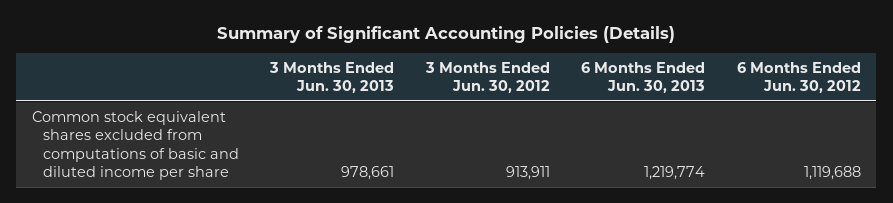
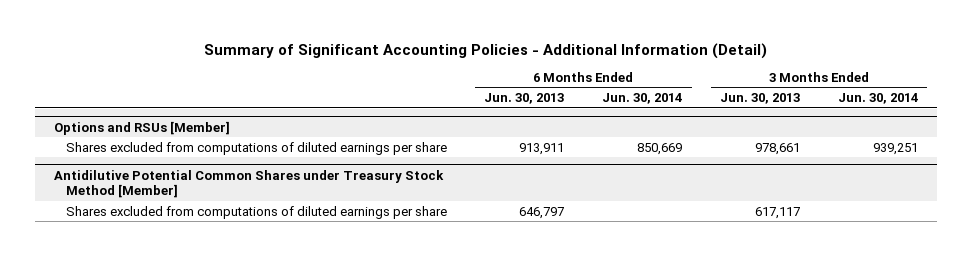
[217,25,676,43] Summary of Significant Accounting Policies (Details) -> [203,42,767,59] Summary of Significant Accounting Policies - Additional Information (Detail)
[424,61,550,94] 3 Months Ended Jun. 30, 2012 -> none
[736,61,861,94] 6 Months Ended Jun. 30, 2012 -> none
none -> [602,93,683,105] Jun. 30, 2014
none -> [837,93,918,105] Jun. 30, 2014
none -> [53,120,230,135] Options and RSUs [Member]
[32,110,240,181] Common stock equivalent shares excluded from computations of basic and diluted income per share -> [65,141,447,155] Shares excluded from computations of diluted earnings per share
[644,166,706,181] 1,219,774 -> [519,142,565,155] 913,911
none -> [53,169,444,199] Antidilutive Potential Common Shares under Treasury Stock Method [Member]
none -> [65,205,447,219] Shares excluded from computations of diluted earnings per share

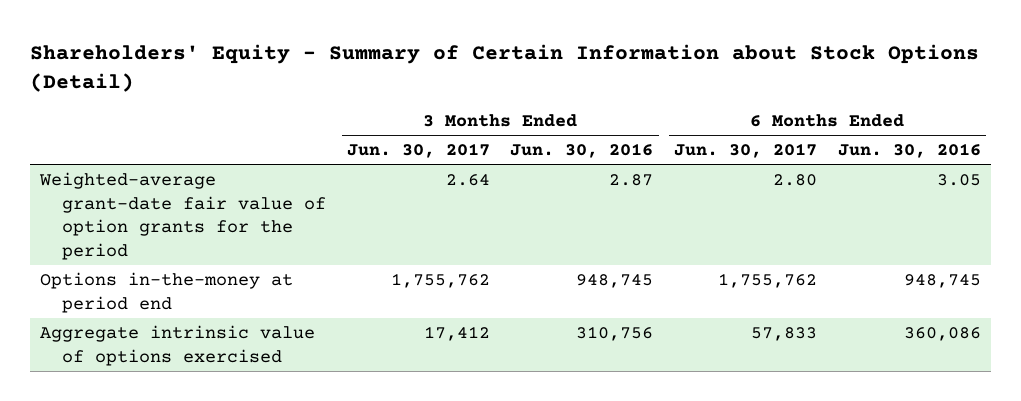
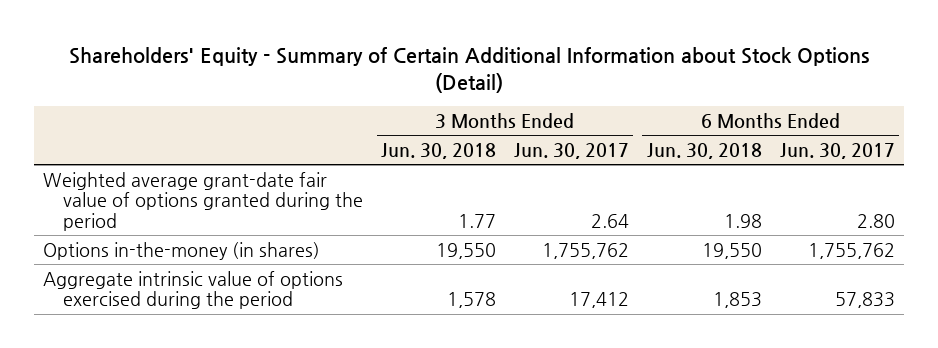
[30,43,980,92] Shareholders' Equity - Summary of Certain Information about Stock Options (Detail) -> [68,46,869,93] Shareholders' Equity - Summary of Certain Additional Information about Stock Options (Detail)
[510,143,654,159] Jun. 30, 2016 -> none
[837,143,981,159] Jun. 30, 2016 -> none
none -> [381,142,497,159] Jun. 30, 2018
none -> [646,142,762,159] Jun. 30, 2018
[39,171,327,261] Weighted-average grant-date fair value of option grants for the period -> [43,171,364,231] Weighted average grant-date fair value of options granted during the period
[40,271,294,313] Options in-the-money at period end -> [43,241,321,260] Options in-the-money (in shares)
[40,324,316,366] Aggregate intrinsic value of options exercised -> [43,270,344,310] Aggregate intrinsic value of options exercised during the period

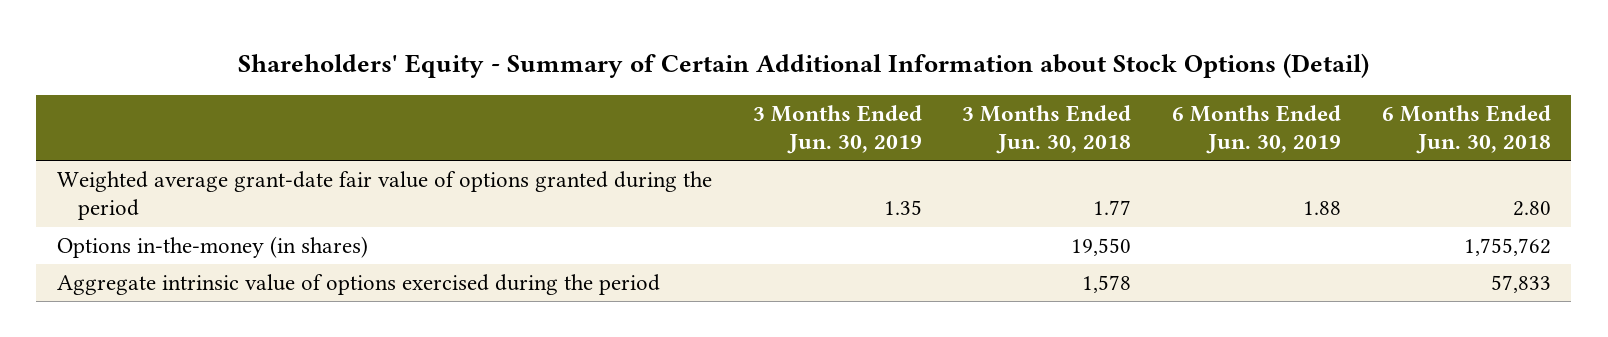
[513,142,629,159] Jun. 30, 2017 -> none
[779,142,895,159] Jun. 30, 2017 -> none
none -> [752,104,922,155] 3 Months Ended Jun. 30, 2019
none -> [1172,104,1342,155] 6 Months Ended Jun. 30, 2019
[723,213,762,228] 1.98 -> [1512,201,1551,217] 2.80
[701,242,762,259] 19,550 -> [1463,238,1551,257] 1,755,762
[712,292,762,309] 1,853 -> [1490,275,1551,294] 57,833

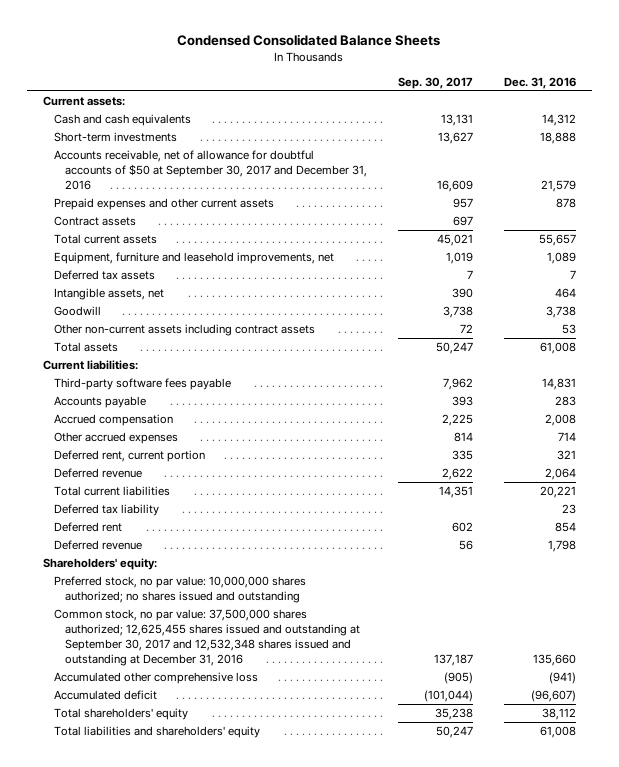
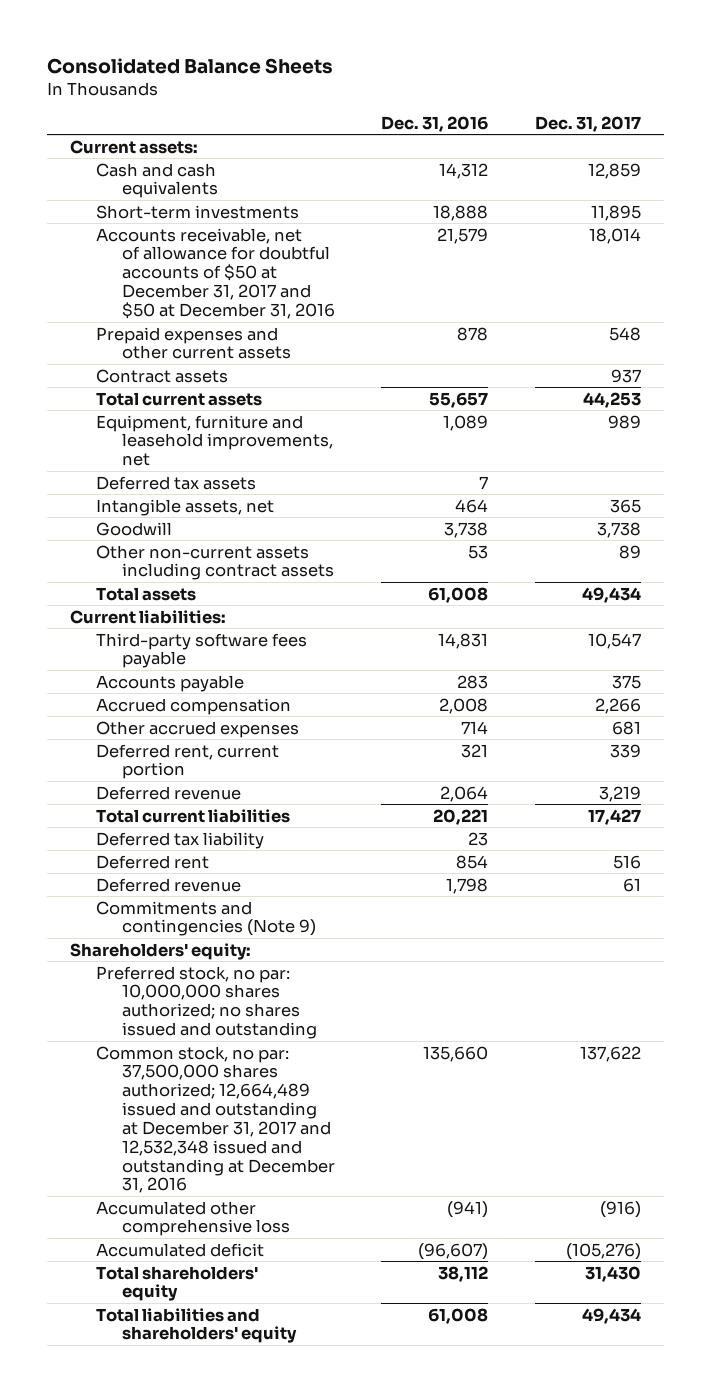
[177,34,441,47] Condensed Consolidated Balance Sheets -> [47,57,334,74] Consolidated Balance Sheets
[398,76,474,89] Sep. 30, 2017 -> none
none -> [534,115,641,132] Dec. 31, 2017
[53,150,367,191] Accounts receivable, net of allowance for doubtful accounts of $50 at September 30, 2017 and December 31, 2016 -> [96,227,335,319] Accounts receivable, net of allowance for doubtful accounts of $50 at December 31, 2017 and $50 at December 31, 2016
none -> [96,900,316,937] Commitments and contingencies (Note 9)
[53,576,306,604] Preferred stock, no par value: 10,000,000 shares authorized; no shares issued and outstanding -> [96,965,317,1040] Preferred stock, no par: 10,000,000 shares authorized; no shares issued and outstanding
[53,609,360,667] Common stock, no par value: 37,500,000 shares authorized; 12,625,455 shares issued and outstanding at September 30, 2017 and 12,532,348 shares issued and outstanding at December 31, 2016 -> [96,1045,335,1194] Common stock, no par: 37,500,000 shares authorized; 12,664,489 issued and outstanding at December 31, 2017 and 12,532,348 issued and outstanding at December 31, 2016

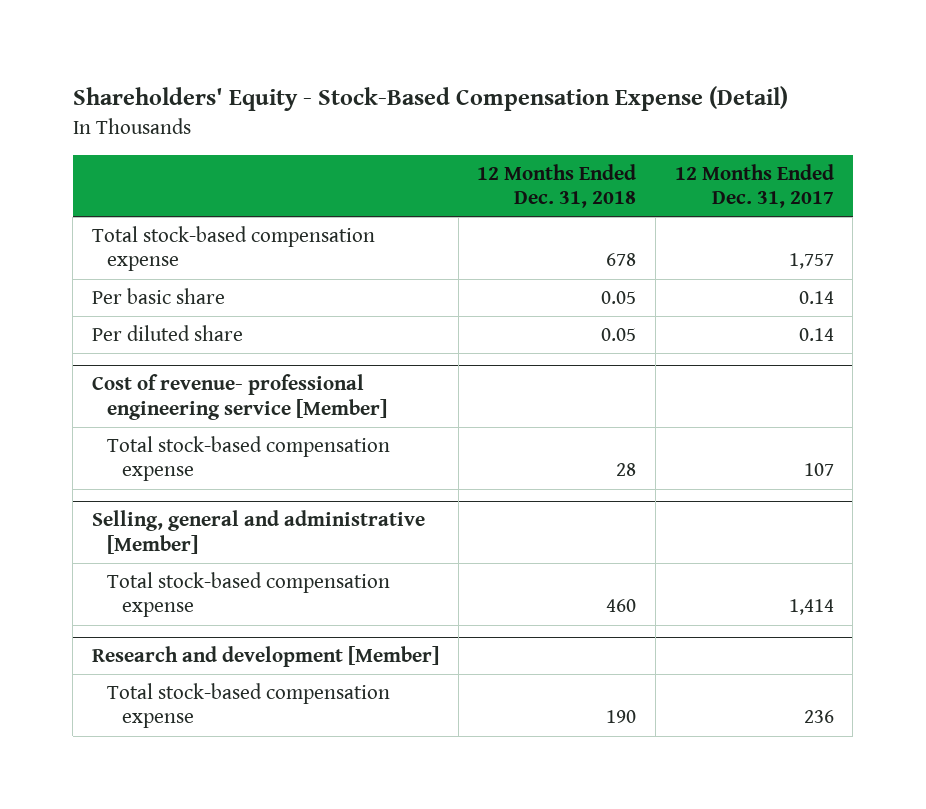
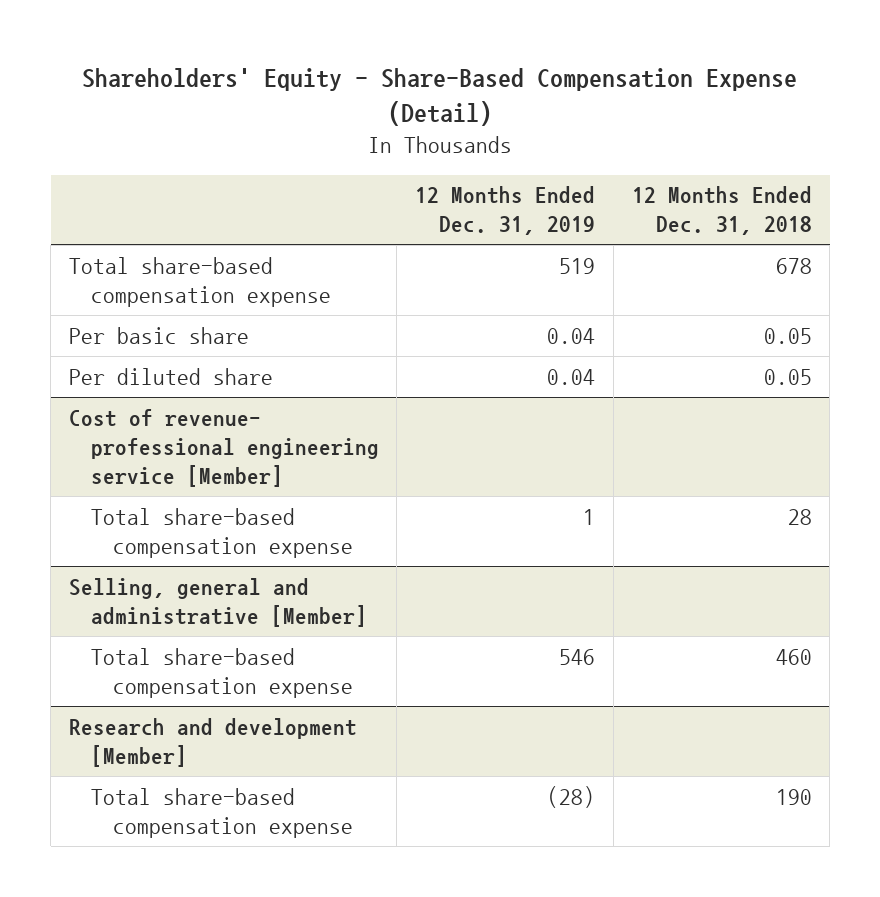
[72,86,788,112] Shareholders' Equity - Stock-Based Compensation Expense (Detail) -> [82,67,798,127] Shareholders' Equity - Share-Based Compensation Expense (Detail)
[674,163,834,209] 12 Months Ended Dec. 31, 2017 -> none
none -> [415,186,596,236] 12 Months Ended Dec. 31, 2019
[91,226,375,272] Total stock-based compensation expense -> [68,256,331,307] Total share-based compensation expense
[106,436,390,482] Total stock-based compensation expense -> [90,507,353,558] Total share-based compensation expense
[106,572,390,618] Total stock-based compensation expense -> [90,647,353,698] Total share-based compensation expense
[106,683,390,729] Total stock-based compensation expense -> [90,787,353,838] Total share-based compensation expense

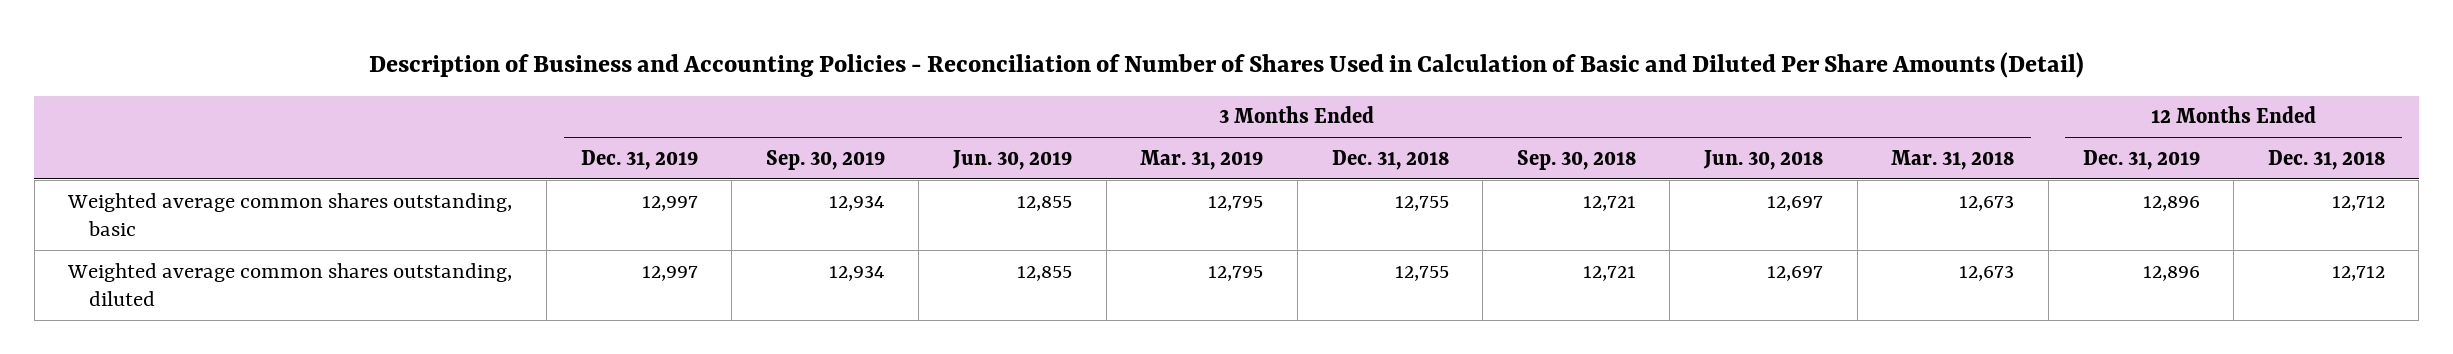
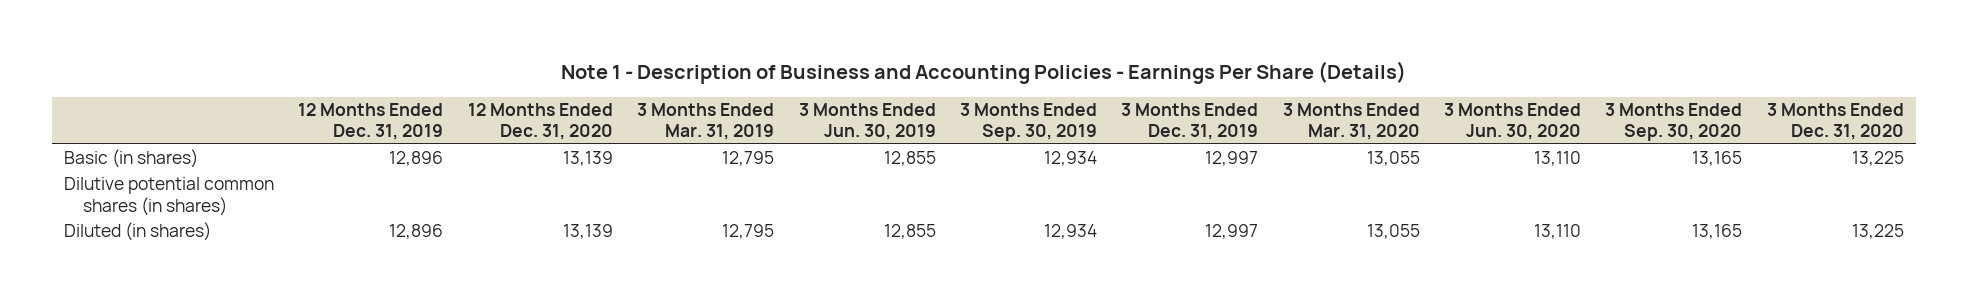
[368,51,2084,78] Description of Business and Accounting Policies - Reconciliation of Number of Shares Used in Calculation of Basic and Diluted Per Share Amounts (Detail) -> [560,61,1406,85] Note 1 - Description of Business and Accounting Policies - Earnings Per Share (Details)
[1331,149,1449,170] Dec. 31, 2018 -> none
[1516,149,1636,170] Sep. 30, 2018 -> none
[1703,149,1824,170] Jun. 30, 2018 -> none
[1891,149,2015,170] Mar. 31, 2018 -> none
[2267,149,2385,170] Dec. 31, 2018 -> none
none -> [467,102,613,141] 12 Months Ended Dec. 31, 2020
none -> [1282,102,1420,141] 3 Months Ended Mar. 31, 2020
none -> [1443,102,1581,141] 3 Months Ended Jun. 30, 2020
none -> [1605,102,1743,142] 3 Months Ended Sep. 30, 2020
none -> [1766,102,1904,141] 3 Months Ended Dec. 31, 2020
[67,192,513,236] Weighted average common shares outstanding, basic -> [64,149,199,169] Basic (in shares)
none -> [64,177,275,216] Dilutive potential common shares (in shares)
[67,262,513,306] Weighted average common shares outstanding, diluted -> [64,222,212,242] Diluted (in shares)

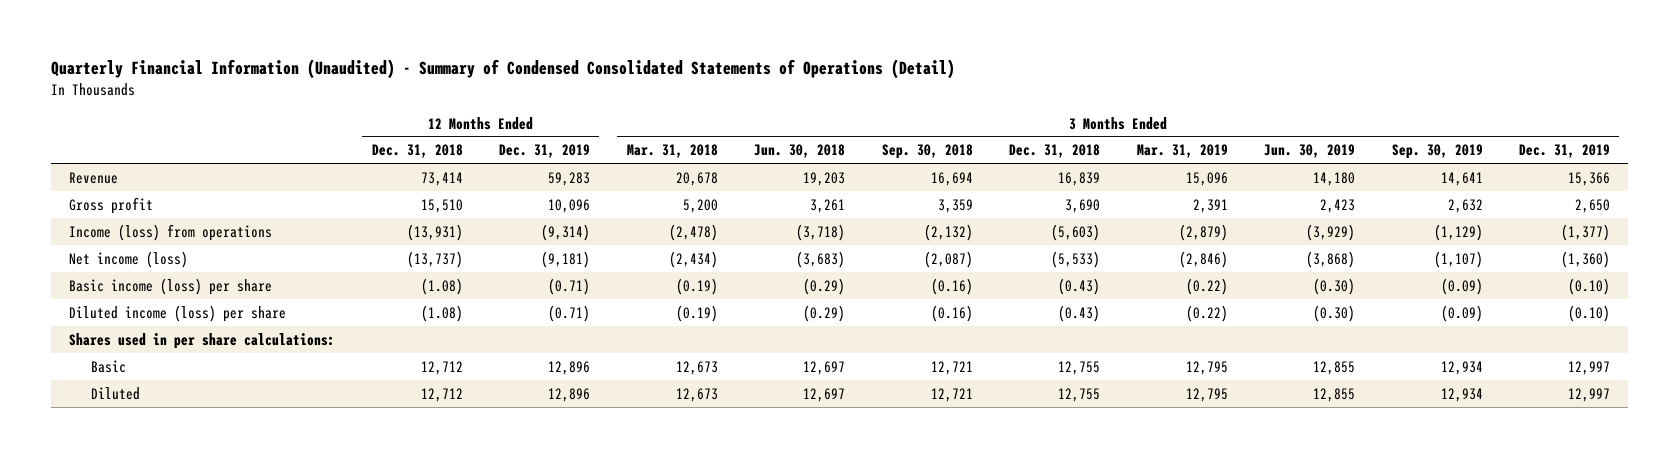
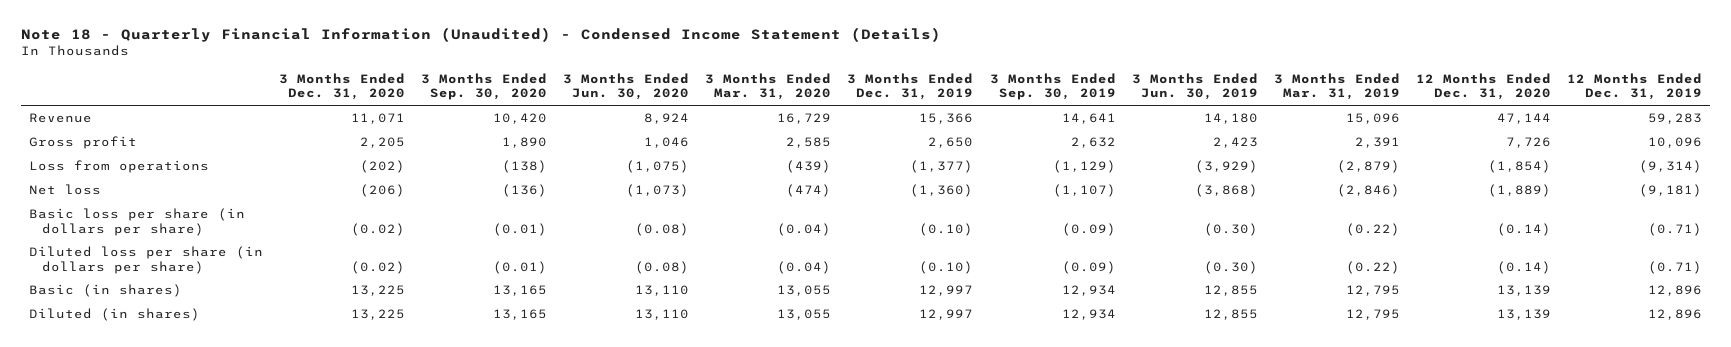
[50,59,955,80] Quarterly Financial Information (Unaudited) - Summary of Condensed Consolidated Statements of Operations (Detail) -> [20,26,941,42] Note 18 - Quarterly Financial Information (Unaudited) - Condensed Income Statement (Details)
[371,144,463,159] Dec. 31, 2018 -> none
[626,144,718,159] Mar. 31, 2018 -> none
[754,144,846,159] Jun. 30, 2018 -> none
[881,144,973,160] Sep. 30, 2018 -> none
[1009,144,1101,159] Dec. 31, 2018 -> none
none -> [278,72,405,101] 3 Months Ended Dec. 31, 2020
none -> [421,72,548,101] 3 Months Ended Sep. 30, 2020
none -> [563,72,690,101] 3 Months Ended Jun. 30, 2020
none -> [705,72,832,101] 3 Months Ended Mar. 31, 2020
none -> [1416,72,1552,101] 12 Months Ended Dec. 31, 2020
[68,332,335,349] Shares used in per share calculations: -> none
[68,223,272,241] Income (loss) from operations -> [28,159,209,173] Loss from operations
[68,250,188,268] Net income (loss) -> [28,183,101,195] Net loss
[68,277,272,295] Basic income (loss) per share -> [28,207,245,236] Basic loss per share (in dollars per share)
[68,304,286,322] Diluted income (loss) per share -> [28,245,263,274] Diluted loss per share (in dollars per share)
[91,359,127,373] Basic -> [28,283,182,297] Basic (in shares)
[91,386,141,400] Diluted -> [28,307,200,321] Diluted (in shares)

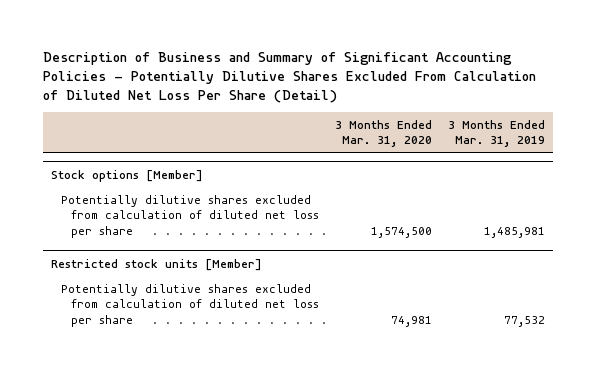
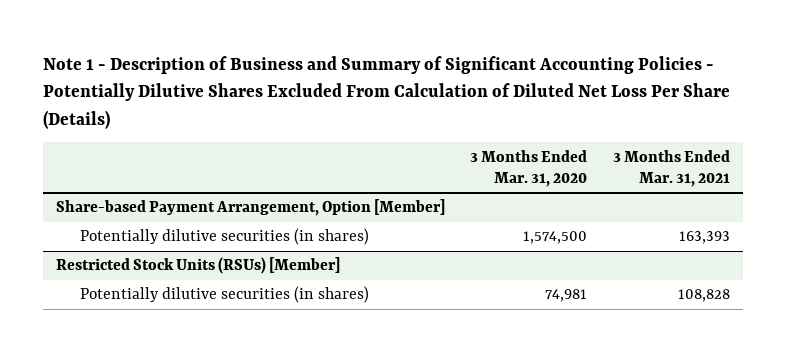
[42,51,536,103] Description of Business and Summary of Significant Accounting Policies - Potentially Dilutive Shares Excluded From Calculation of Diluted Net Loss Per Share (Detail) -> [42,56,730,129] Note 1 - Description of Business and Summary of Significant Accounting Policies - Potentially Dilutive Shares Excluded From Calculation of Diluted Net Loss Per Share (Details)
[448,119,546,148] 3 Months Ended Mar. 31, 2019 -> none
none -> [613,149,731,188] 3 Months Ended Mar. 31, 2021
[50,169,203,182] Stock options [Member] -> [55,199,445,217] Share-based Payment Arrangement, Option [Member]
[60,194,319,239] Potentially dilutive shares excluded from calculation of diluted net loss per share -> [80,228,370,246] Potentially dilutive securities (in shares)
[50,258,262,271] Restricted stock units [Member] -> [55,257,340,275] Restricted Stock Units (RSUs) [Member]
[60,283,319,328] Potentially dilutive shares excluded from calculation of diluted net loss per share -> [80,286,370,304] Potentially dilutive securities (in shares)

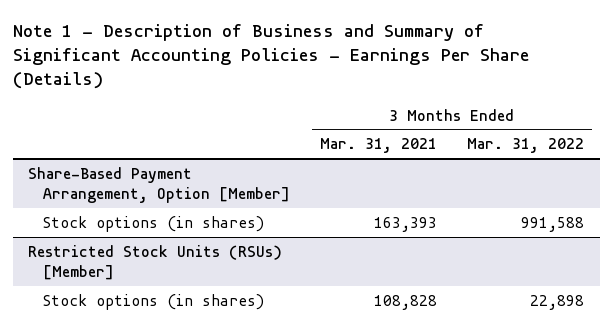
[42,56,730,129] Note 1 - Description of Business and Summary of Significant Accounting Policies - Potentially Dilutive Shares Excluded From Calculation of Diluted Net Loss Per Share (Details) -> [13,24,530,90] Note 1 - Description of Business and Summary of Significant Accounting Policies - Earnings Per Share (Details)
[470,149,588,188] 3 Months Ended Mar. 31, 2020 -> none
none -> [467,138,585,154] Mar. 31, 2022
[55,199,445,217] Share-based Payment Arrangement, Option [Member] -> [28,166,290,203] Share-Based Payment Arrangement, Option [Member]
[80,228,370,246] Potentially dilutive securities (in shares) -> [42,215,264,232] Stock options (in shares)
[80,286,370,304] Potentially dilutive securities (in shares) -> [42,293,264,310] Stock options (in shares)

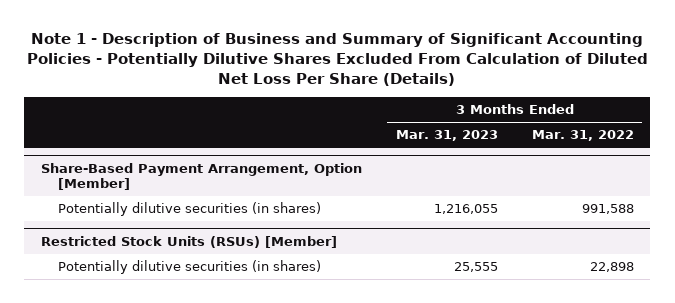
[13,24,530,90] Note 1 - Description of Business and Summary of Significant Accounting Policies - Earnings Per Share (Details) -> [27,33,649,87] Note 1 - Description of Business and Summary of Significant Accounting Policies - Potentially Dilutive Shares Excluded From Calculation of Diluted Net Loss Per Share (Details)
[319,138,437,154] Mar. 31, 2021 -> none
none -> [395,130,498,142] Mar. 31, 2023
[42,215,264,232] Stock options (in shares) -> [57,202,321,217] Potentially dilutive securities (in shares)
[42,293,264,310] Stock options (in shares) -> [57,260,321,275] Potentially dilutive securities (in shares)

